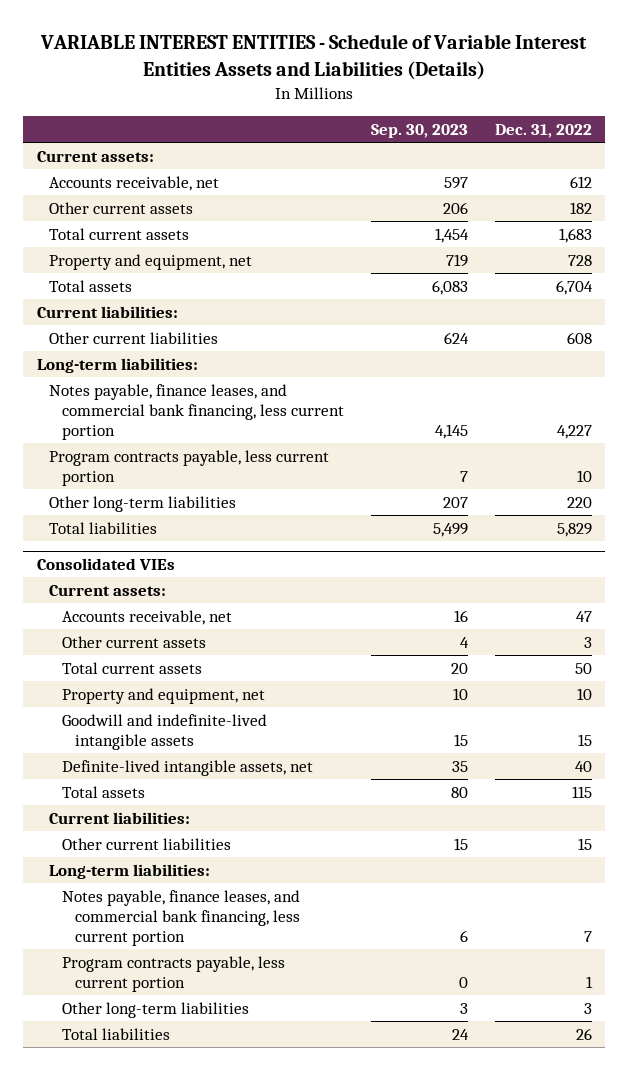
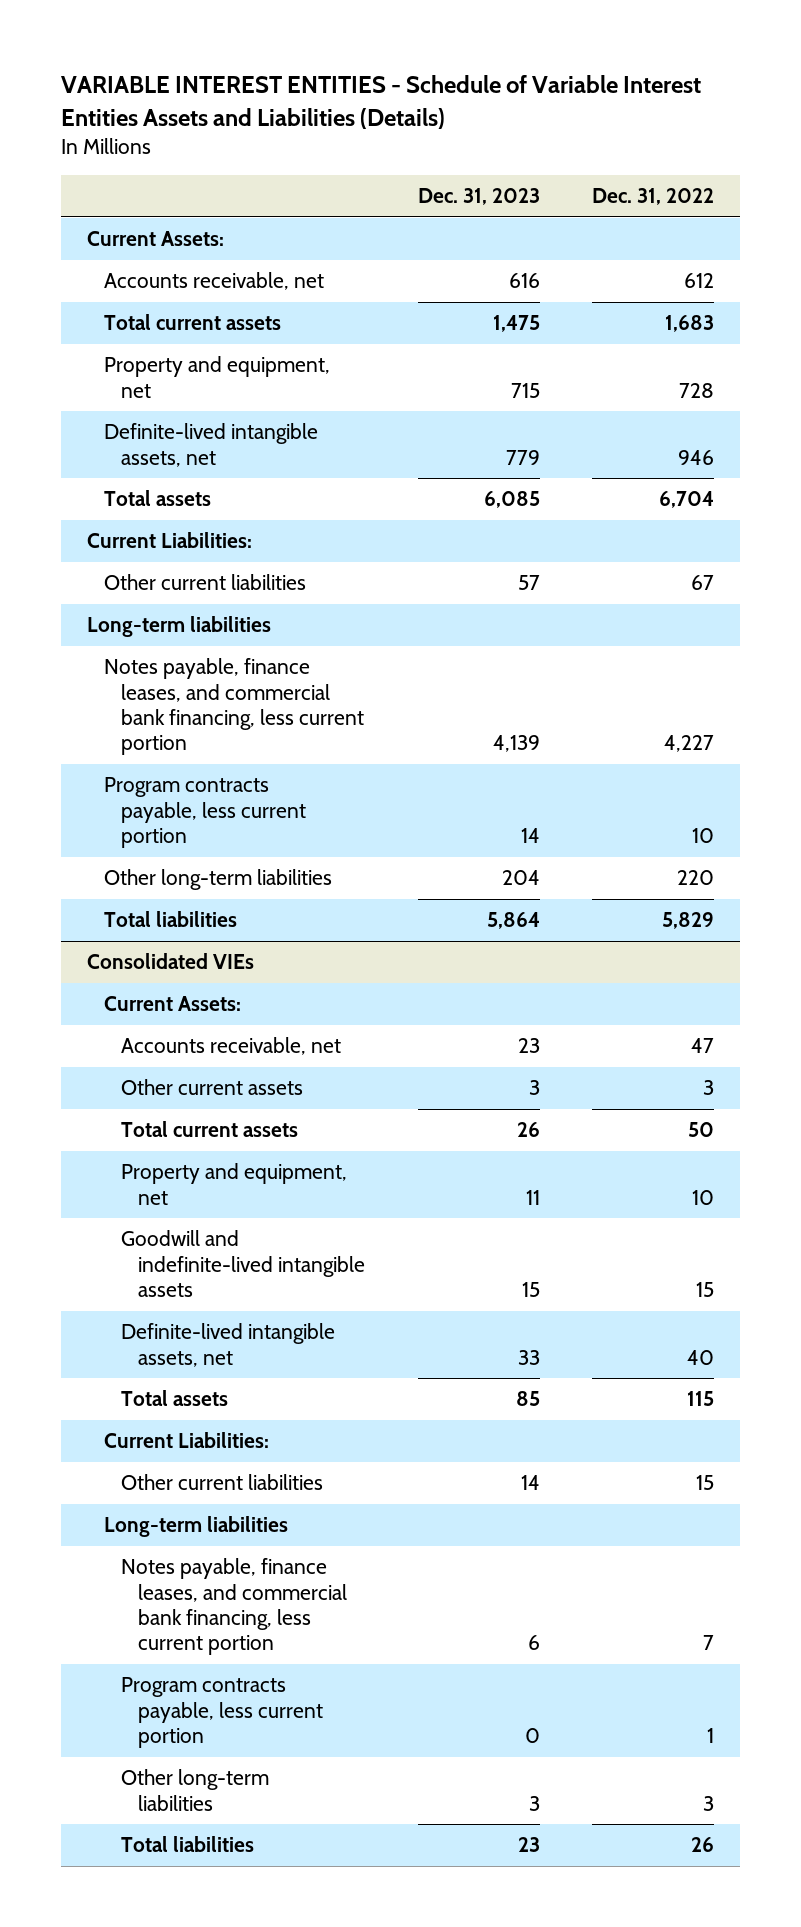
[370,123,468,138] Sep. 30, 2023 -> none
none -> [417,188,540,206] Dec. 31, 2023
[36,150,154,162] Current assets: -> [86,231,224,247] Current Assets:
[49,201,194,214] Other current assets -> none
none -> [103,423,318,467] Definite-lived intangible assets, net
[36,305,178,318] Current liabilities: -> [86,532,252,549] Current Liabilities:
[566,331,592,344] 608 -> [690,575,714,591] 67
[36,357,198,373] Long-term liabilities: -> [86,616,271,638] Long-term liabilities
[49,584,167,596] Current assets: -> [103,996,241,1012] Current Assets:
[49,811,191,824] Current liabilities: -> [103,1432,269,1449] Current Liabilities:
[49,863,211,879] Long-term liabilities: -> [103,1516,288,1538] Long-term liabilities

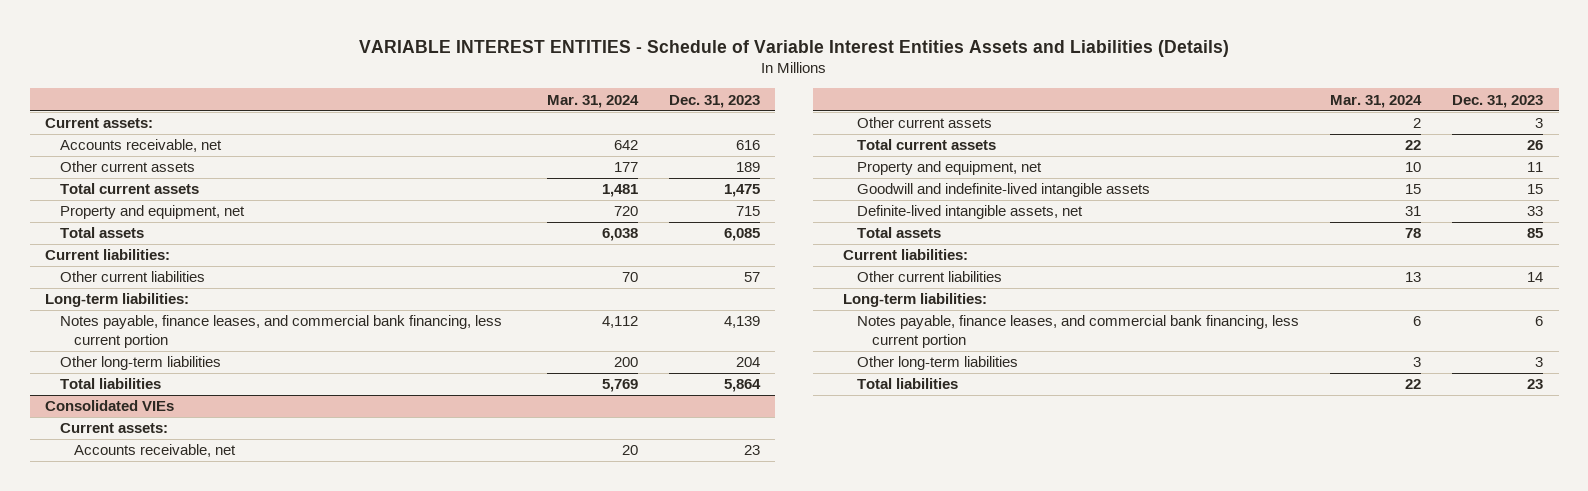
[591,188,714,206] Dec. 31, 2022 -> none
none -> [546,94,639,108] Mar. 31, 2024
[86,231,224,247] Current Assets: -> [45,118,154,129] Current assets:
none -> [59,161,195,173] Other current assets
[103,423,318,467] Definite-lived intangible assets, net -> none
[86,532,252,549] Current Liabilities: -> [45,249,171,261] Current liabilities:
[86,616,271,638] Long-term liabilities -> [45,293,190,308] Long-term liabilities:
[103,777,307,849] Program contracts payable, less current portion -> none
[103,996,241,1012] Current Assets: -> [59,423,168,434] Current assets:
[103,1432,269,1449] Current Liabilities: -> [842,249,968,261] Current liabilities:
[103,1516,288,1538] Long-term liabilities -> [842,293,987,308] Long-term liabilities:
[121,1677,324,1749] Program contracts payable, less current portion -> none

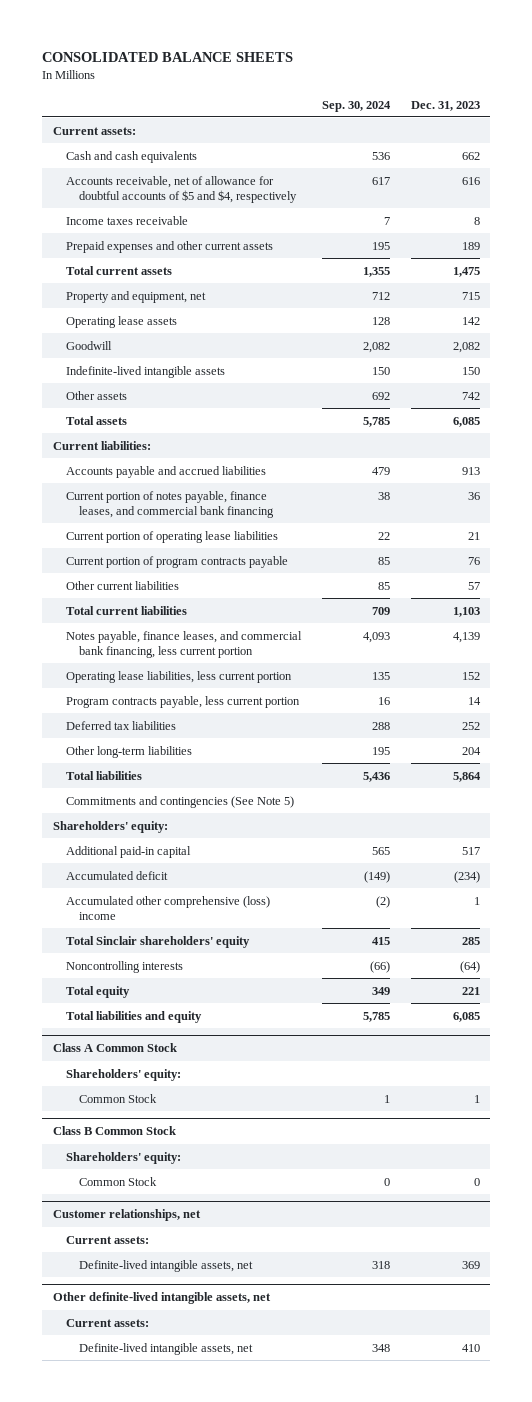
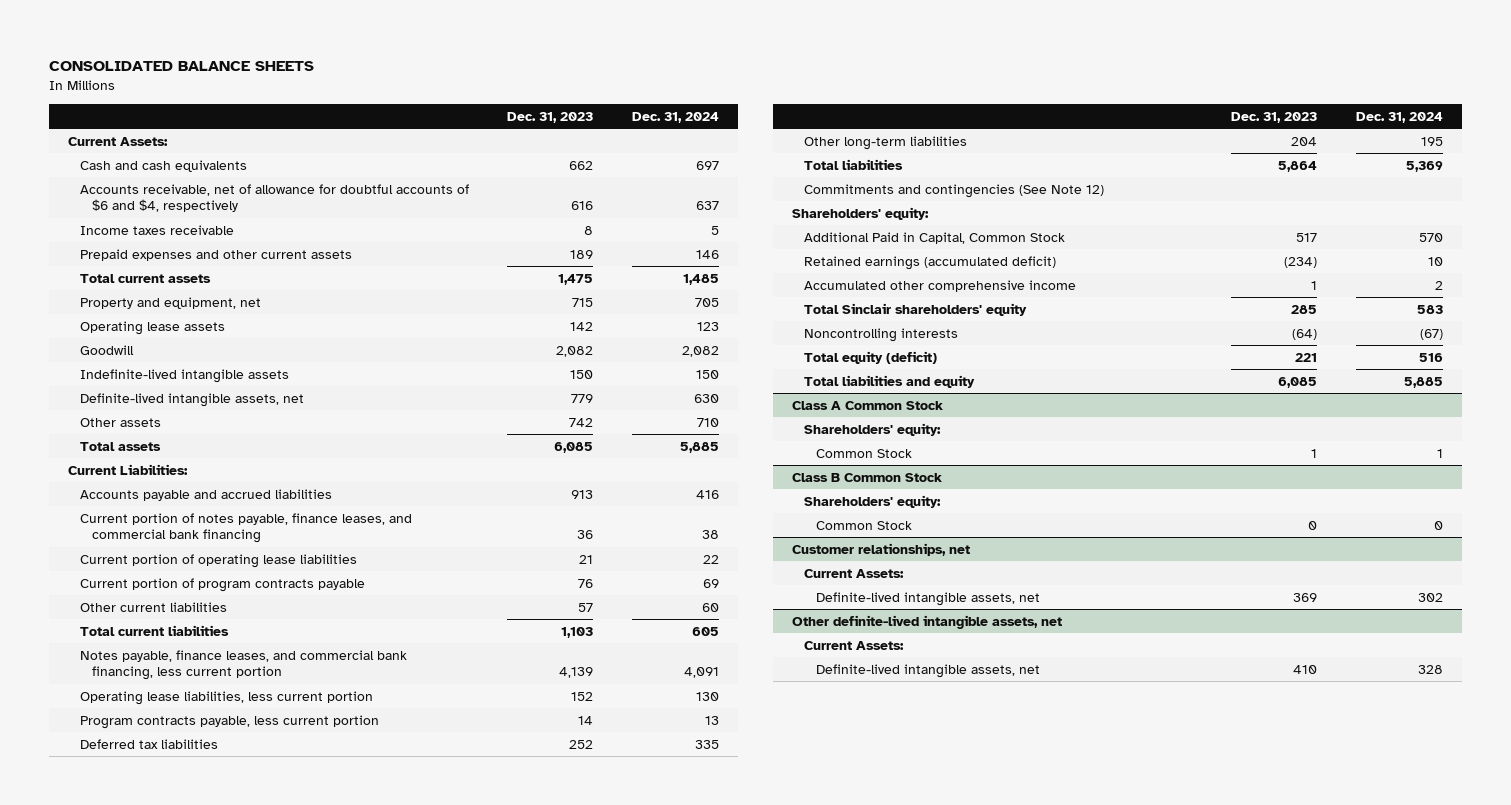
[321,100,391,112] Sep. 30, 2024 -> none
none -> [631,111,719,123] Dec. 31, 2024
[52,126,136,135] Current assets: -> [68,136,169,146] Current Assets:
[65,175,297,203] Accounts receivable, net of allowance for doubtful accounts of $5 and $4, respectively -> [79,183,469,213] Accounts receivable, net of allowance for doubtful accounts of $6 and $4, respectively
none -> [79,392,304,407] Definite-lived intangible assets, net
[52,440,151,450] Current liabilities: -> [68,463,189,475] Current Liabilities:
[65,795,294,808] Commitments and contingencies (See Note 5) -> [804,183,1105,198] Commitments and contingencies (See Note 12)
[65,845,191,858] Additional paid-in capital -> [804,231,1066,244] Additional Paid in Capital, Common Stock
[65,870,168,880] Accumulated deficit -> [804,255,1057,270] Retained earnings (accumulated deficit)
[65,895,270,920] Accumulated other comprehensive (loss) income -> [804,279,1077,292] Accumulated other comprehensive income
[65,985,130,998] Total equity -> [804,350,938,364] Total equity (deficit)
[65,1235,149,1244] Current assets: -> [804,568,905,578] Current Assets:
[65,1318,149,1327] Current assets: -> [804,640,905,650] Current Assets:

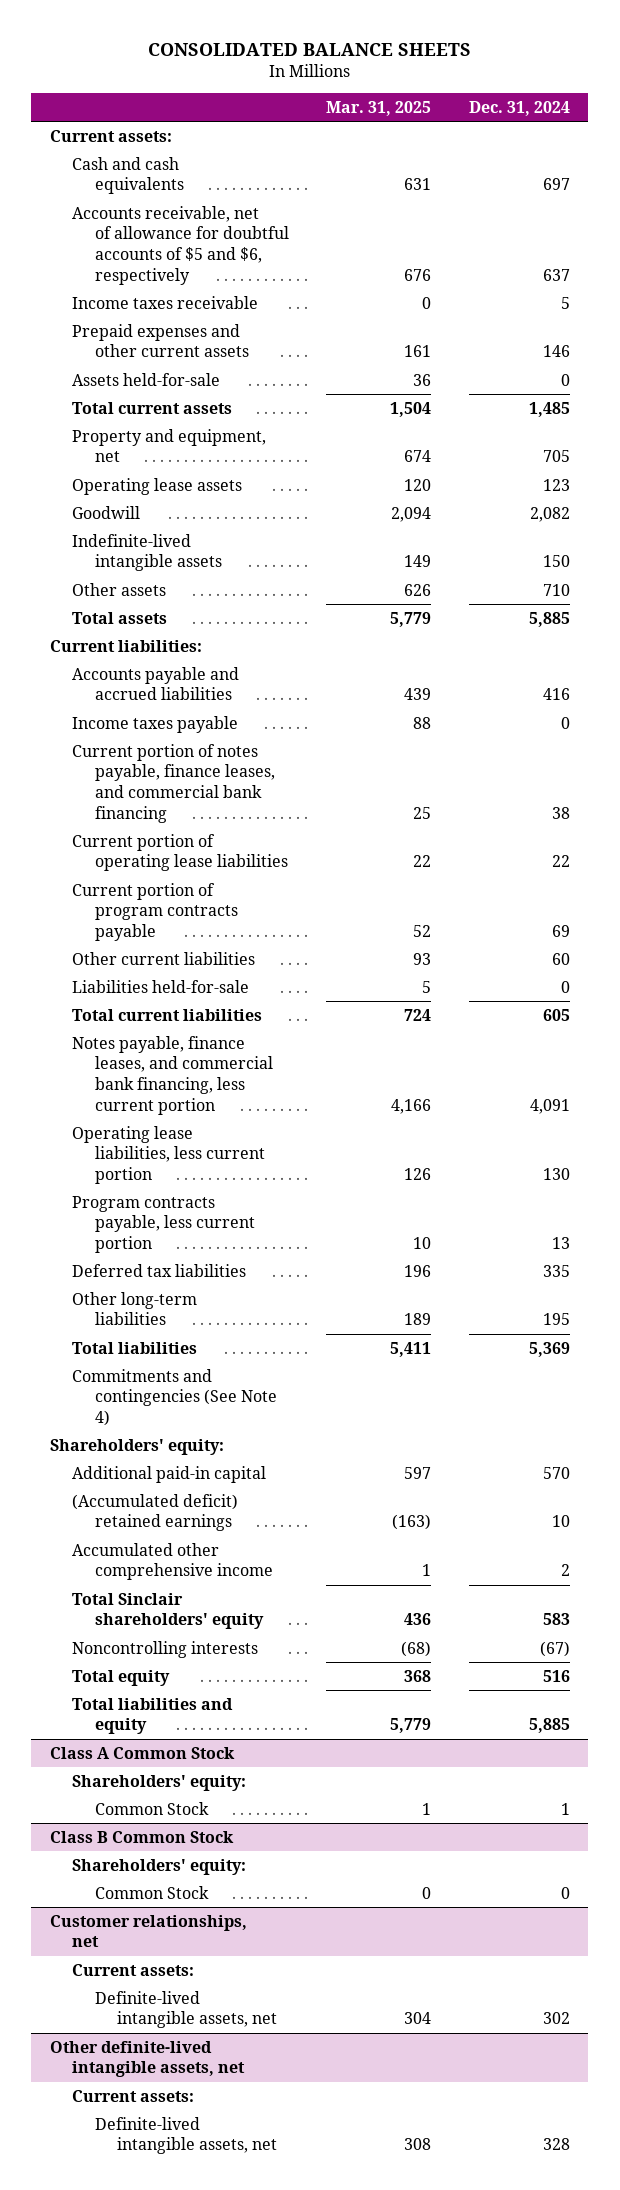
[507,111,594,123] Dec. 31, 2023 -> none
none -> [326,101,432,117] Mar. 31, 2025
[68,136,169,146] Current Assets: -> [50,129,173,142] Current assets:
[79,183,469,213] Accounts receivable, net of allowance for doubtful accounts of $6 and $4, respectively -> [72,205,289,285] Accounts receivable, net of allowance for doubtful accounts of $5 and $6, respectively
none -> [72,372,221,386] Assets held-for-sale
[79,392,304,407] Definite-lived intangible assets, net -> none
[68,463,189,475] Current Liabilities: -> [50,639,203,652] Current liabilities:
none -> [72,715,239,733] Income taxes payable
none -> [72,979,250,993] Liabilities held-for-sale
[804,183,1105,198] Commitments and contingencies (See Note 12) -> [72,1368,277,1426] Commitments and contingencies (See Note 4)
[804,231,1066,244] Additional Paid in Capital, Common Stock -> [72,1465,267,1483] Additional paid-in capital
[804,255,1057,270] Retained earnings (accumulated deficit) -> [72,1493,239,1532] (Accumulated deficit) retained earnings
[804,350,938,364] Total equity (deficit) -> [72,1669,171,1686] Total equity
[804,568,905,578] Current Assets: -> [72,1963,195,1976] Current assets:
[804,640,905,650] Current Assets: -> [72,2089,195,2102] Current assets:

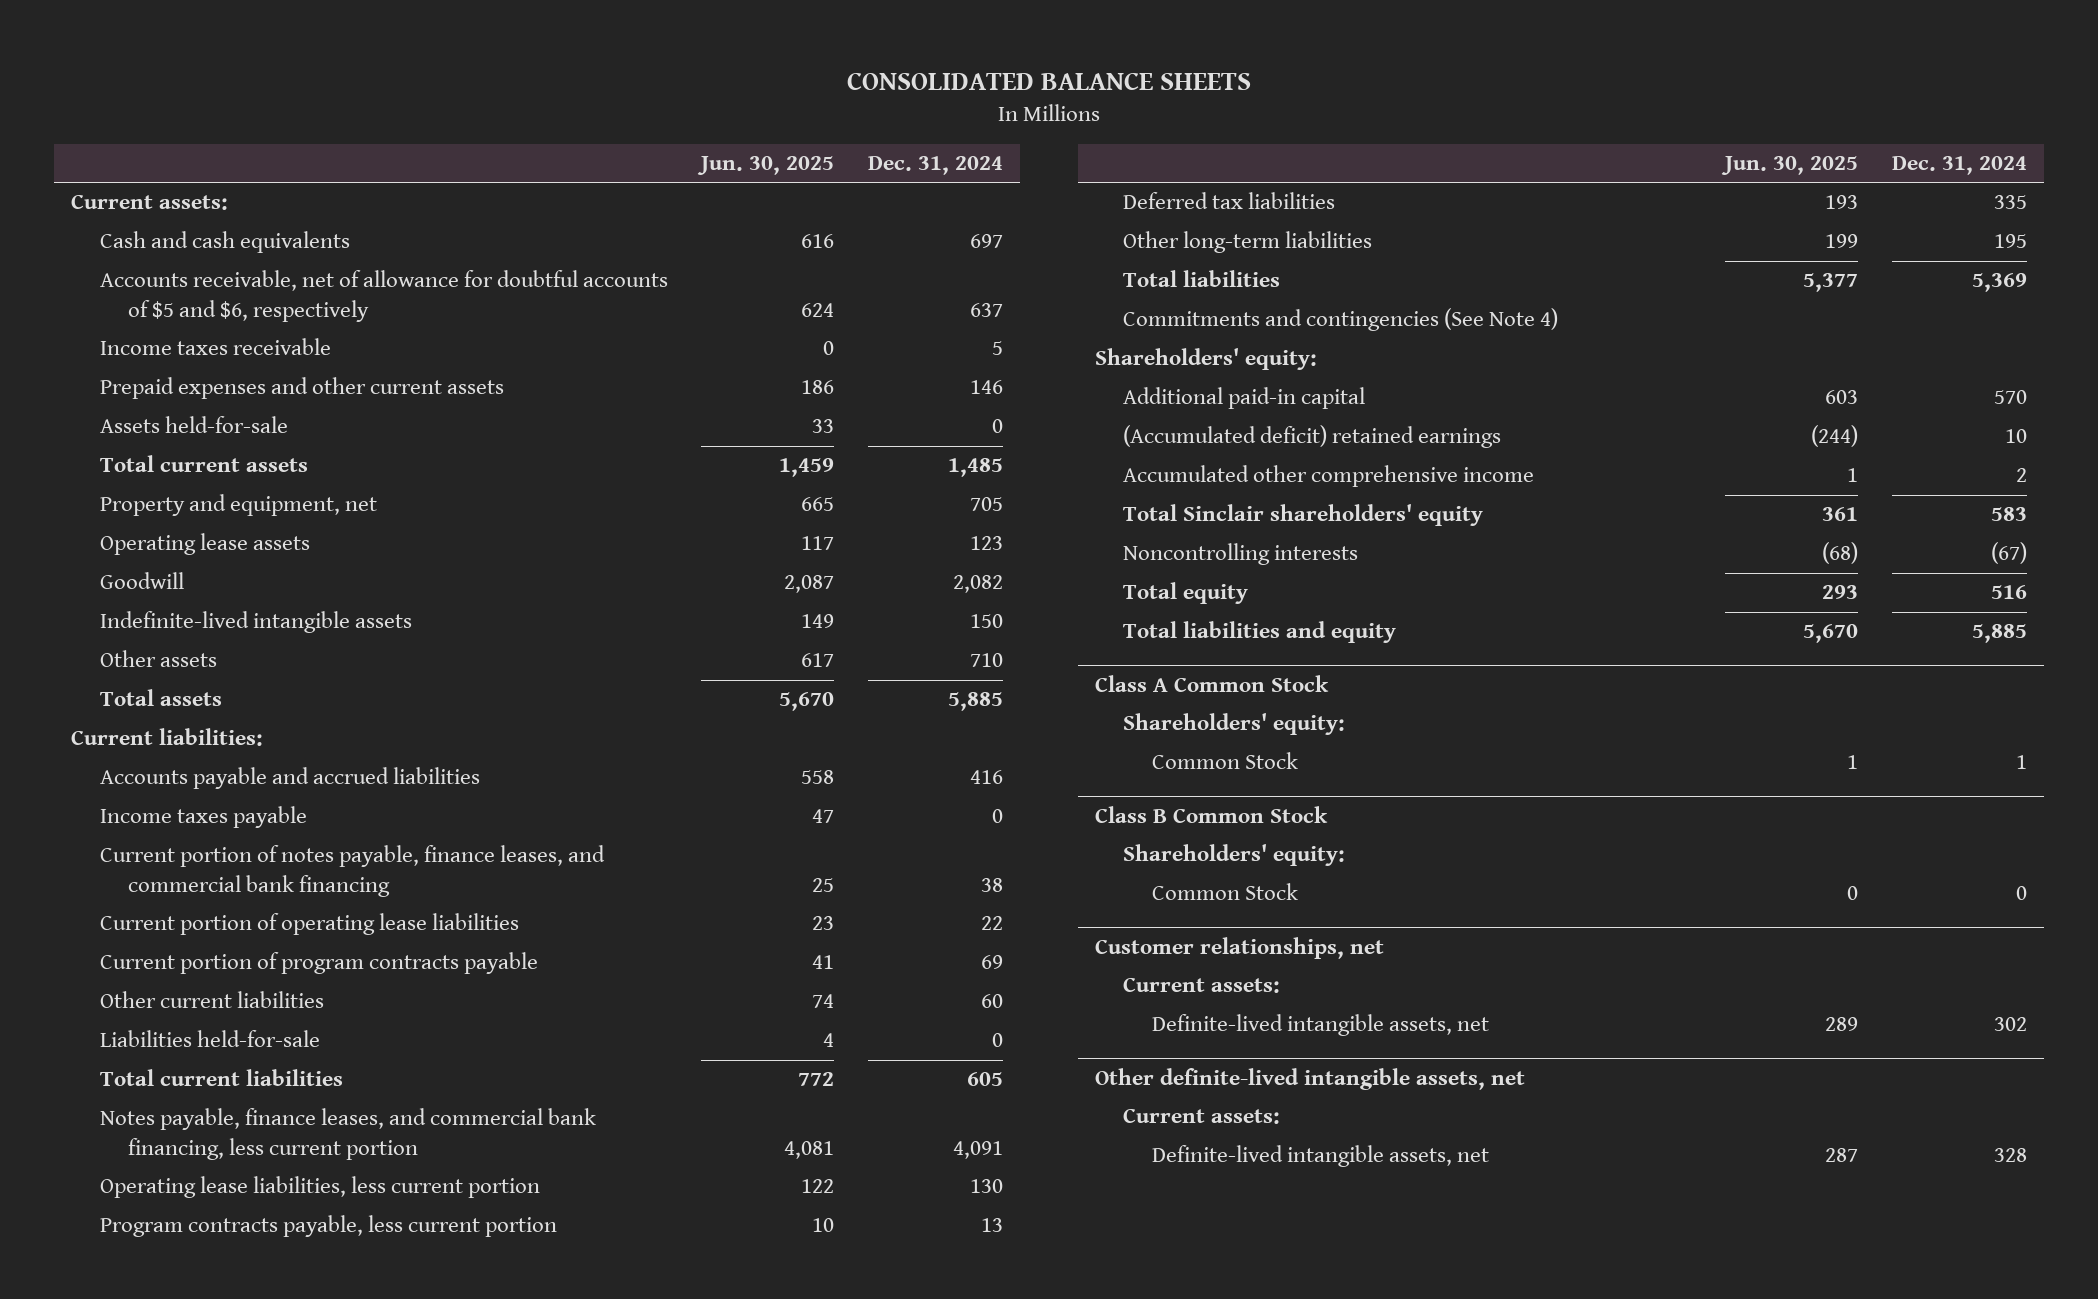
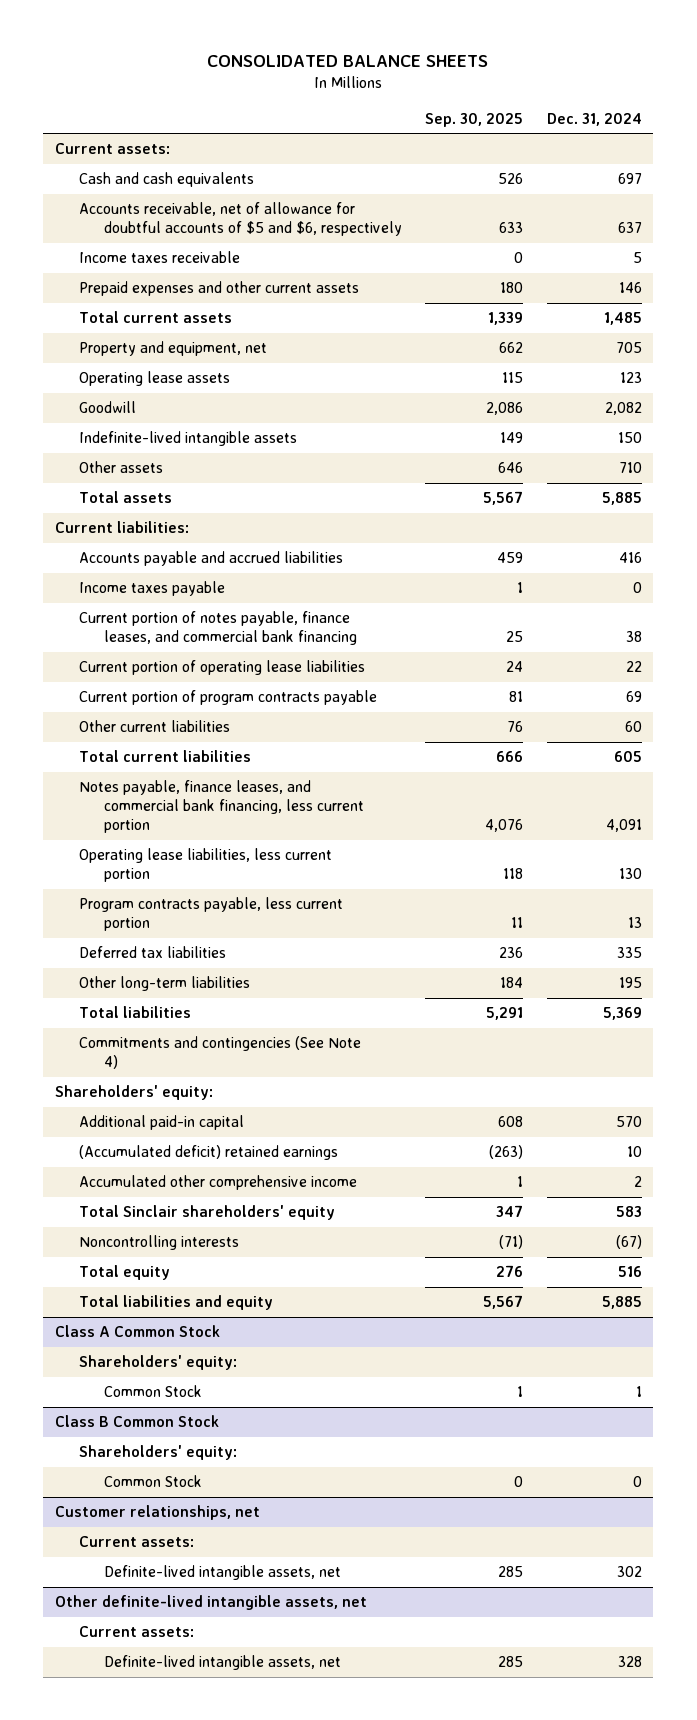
[697,156,835,176] Jun. 30, 2025 -> none
none -> [425,112,524,127] Sep. 30, 2025
[99,416,288,434] Assets held-for-sale -> none
[99,1030,320,1048] Liabilities held-for-sale -> none

